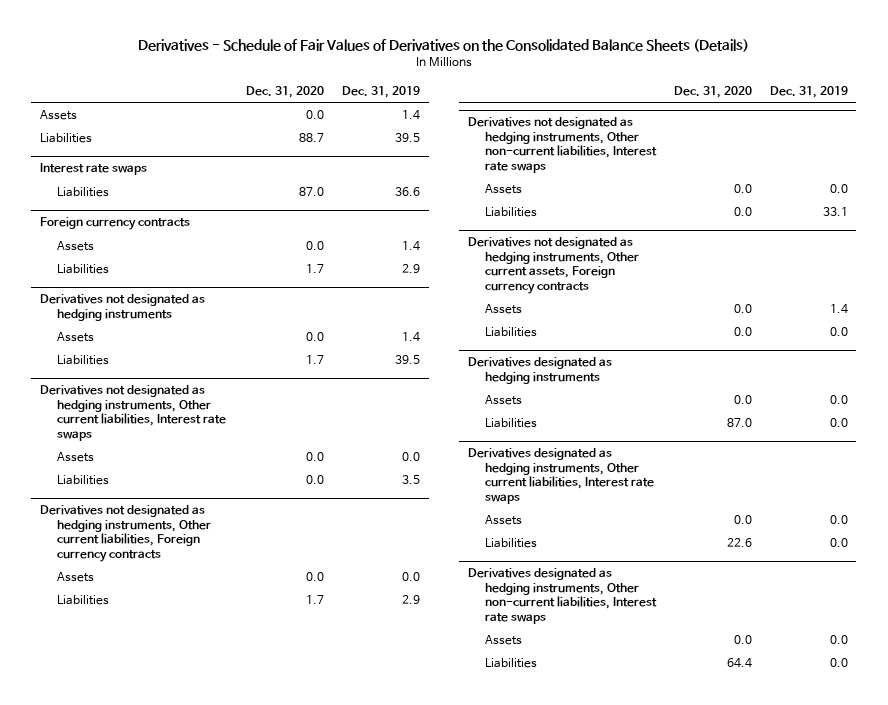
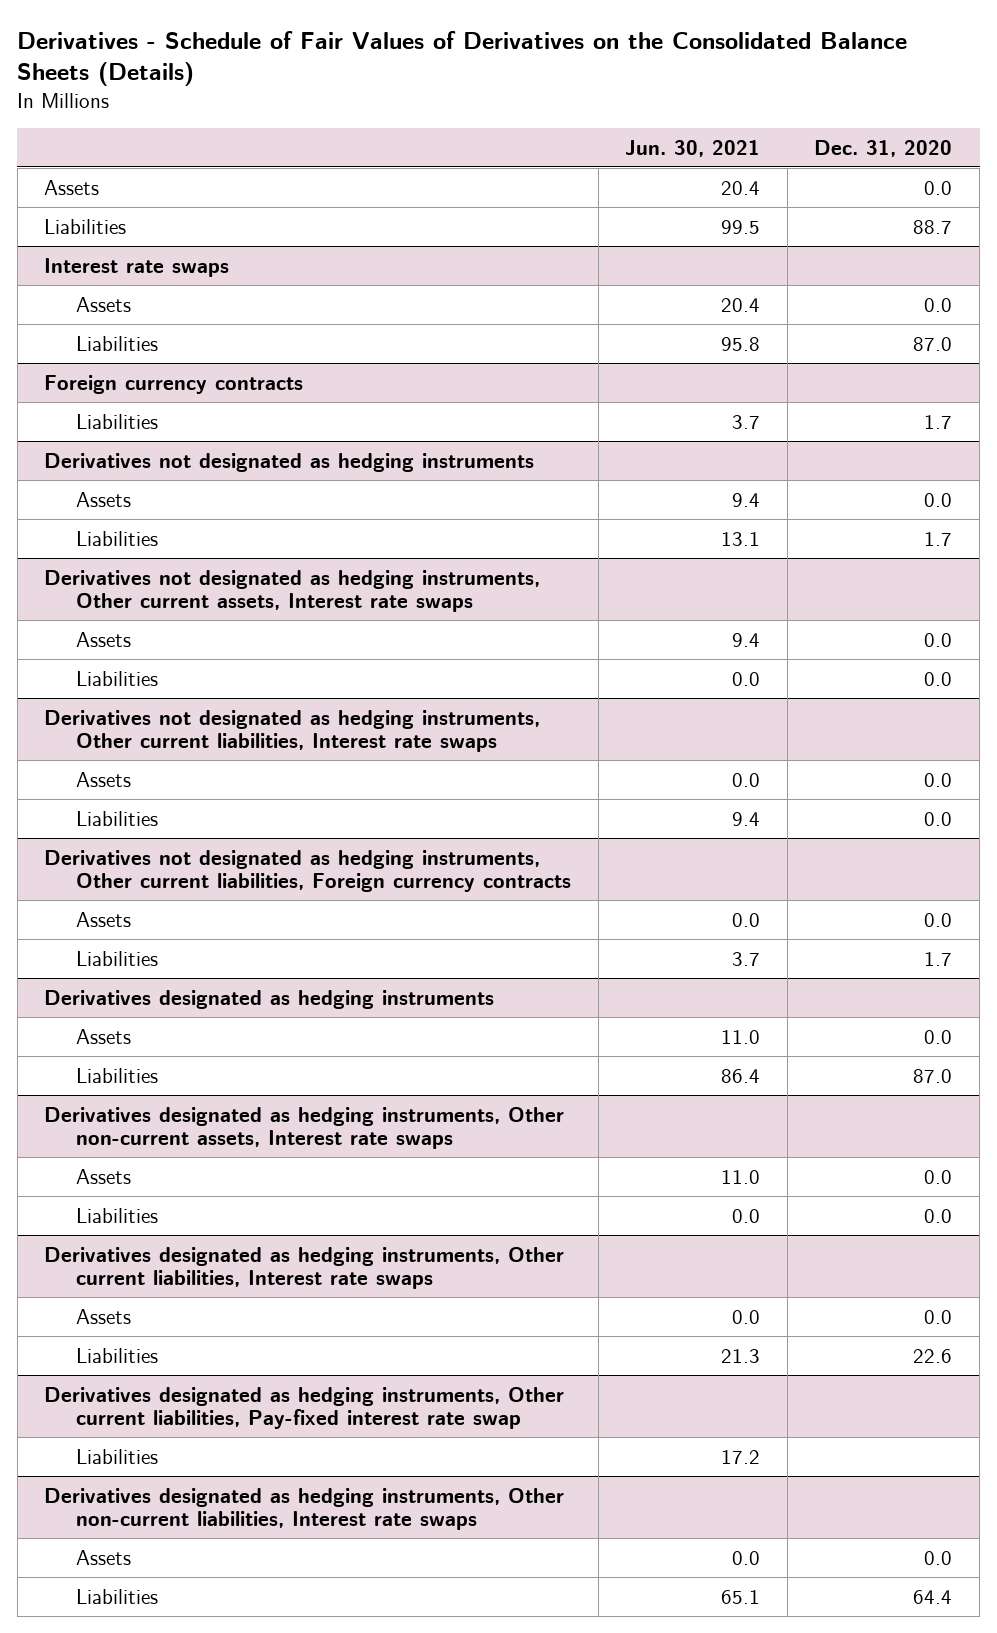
[341,85,420,98] Dec. 31, 2019 -> none
none -> [625,139,761,157] Jun. 30, 2021
none -> [75,296,131,312] Assets
[57,241,95,252] Assets -> none
none -> [44,569,541,612] Derivatives not designated as hedging instruments, Other current assets, Interest rate swaps
none -> [75,631,131,647] Assets
none -> [75,670,158,686] Liabilities
[467,117,658,174] Derivatives not designated as hedging instruments, Other non-current liabilities, Interest rate swaps -> none
[485,184,523,195] Assets -> none
[485,207,538,218] Liabilities -> none
[467,237,640,295] Derivatives not designated as hedging instruments, Other current assets, Foreign currency contracts -> none
[485,304,523,315] Assets -> none
[485,327,538,338] Liabilities -> none
none -> [44,1106,565,1149] Derivatives designated as hedging instruments, Other non-current assets, Interest rate swaps
none -> [75,1168,131,1184] Assets
none -> [75,1207,158,1223] Liabilities
none -> [44,1386,565,1429] Derivatives designated as hedging instruments, Other current liabilities, Pay-fixed interest rate swap
none -> [75,1448,158,1464] Liabilities

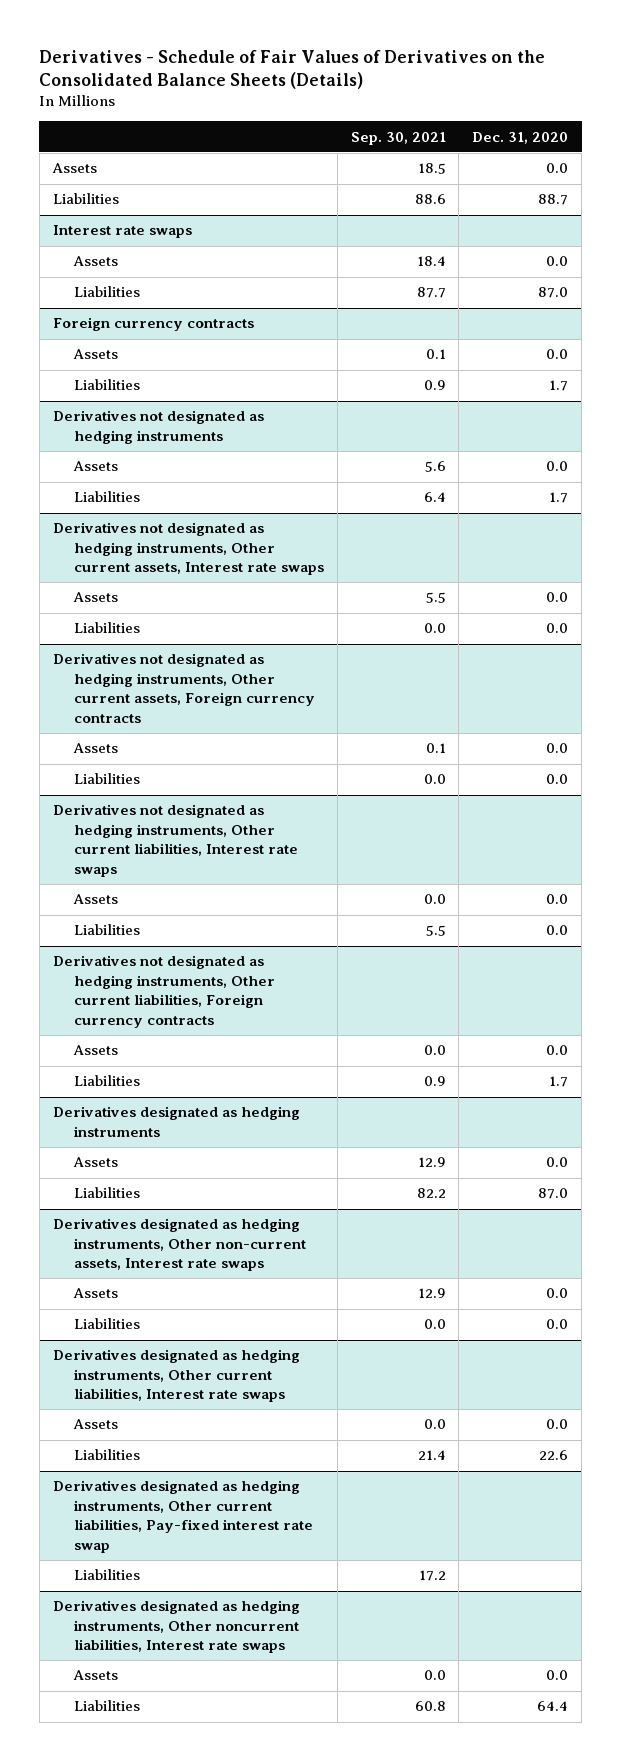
[625,139,761,157] Jun. 30, 2021 -> none
none -> [350,131,446,145] Sep. 30, 2021
none -> [72,349,118,360] Assets
none -> [52,653,315,723] Derivatives not designated as hedging instruments, Other current assets, Foreign currency contracts
none -> [72,743,118,754] Assets
none -> [73,773,140,785] Liabilities
[44,1487,565,1530] Derivatives designated as hedging instruments, Other non-current liabilities, Interest rate swaps -> [52,1600,300,1654] Derivatives designated as hedging instruments, Other noncurrent liabilities, Interest rate swaps

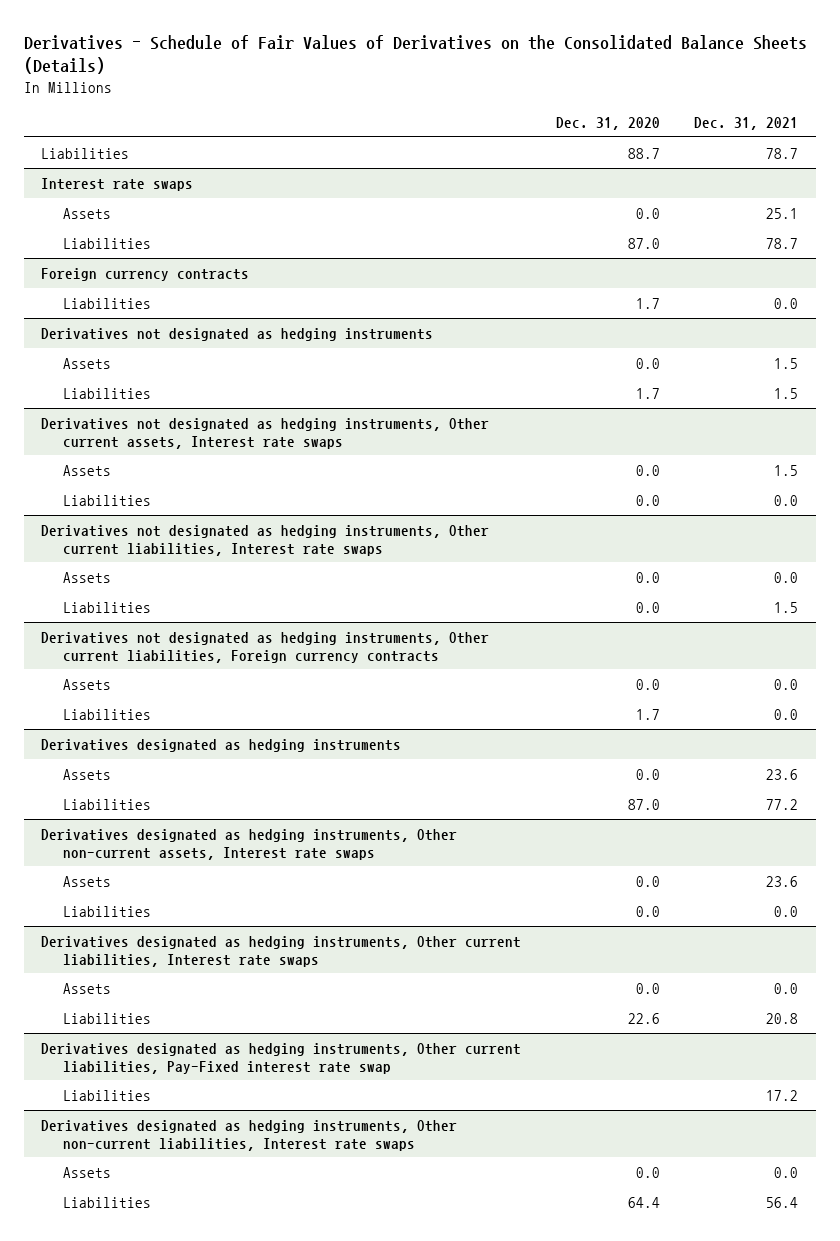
[350,131,446,145] Sep. 30, 2021 -> none
none -> [694,116,799,130] Dec. 31, 2021
[51,163,97,174] Assets -> none
[72,349,118,360] Assets -> none
[52,653,315,723] Derivatives not designated as hedging instruments, Other current assets, Foreign currency contracts -> none
[72,743,118,754] Assets -> none
[73,773,140,785] Liabilities -> none
[52,1480,313,1553] Derivatives designated as hedging instruments, Other current liabilities, Pay-fixed interest rate swap -> [41,1042,522,1074] Derivatives designated as hedging instruments, Other current liabilities, Pay-Fixed interest rate swap
[52,1600,300,1654] Derivatives designated as hedging instruments, Other noncurrent liabilities, Interest rate swaps -> [41,1119,458,1151] Derivatives designated as hedging instruments, Other non-current liabilities, Interest rate swaps

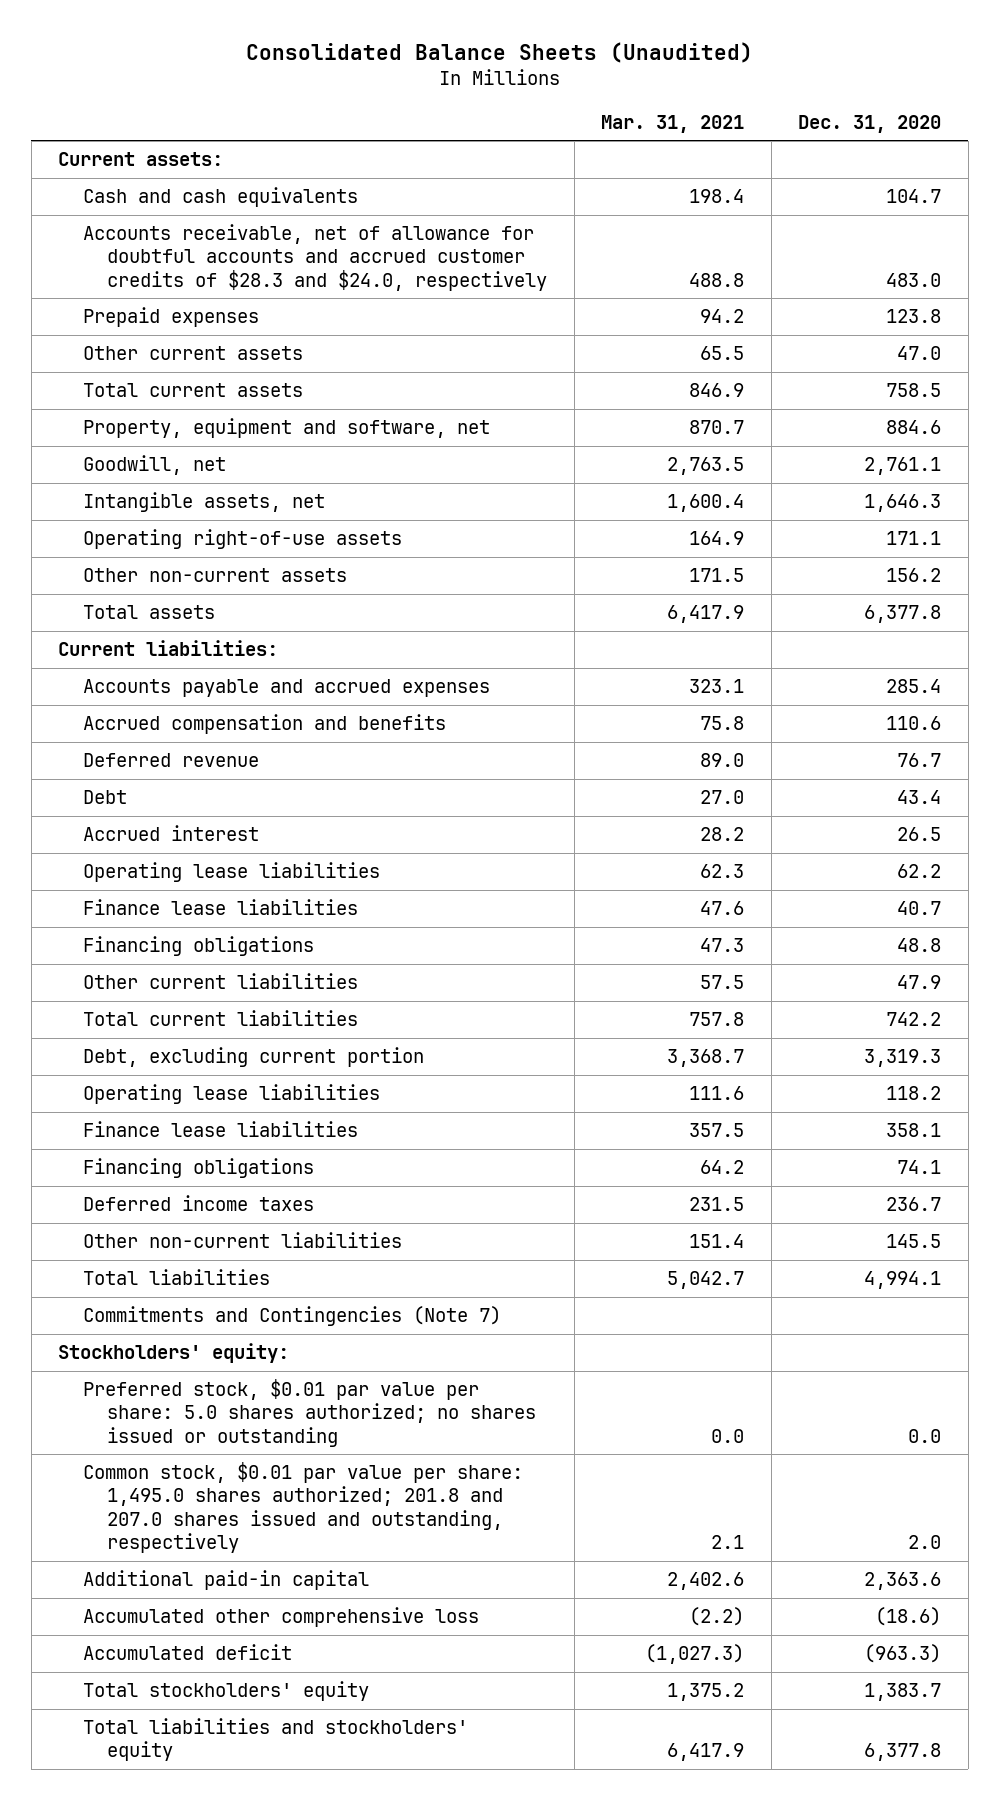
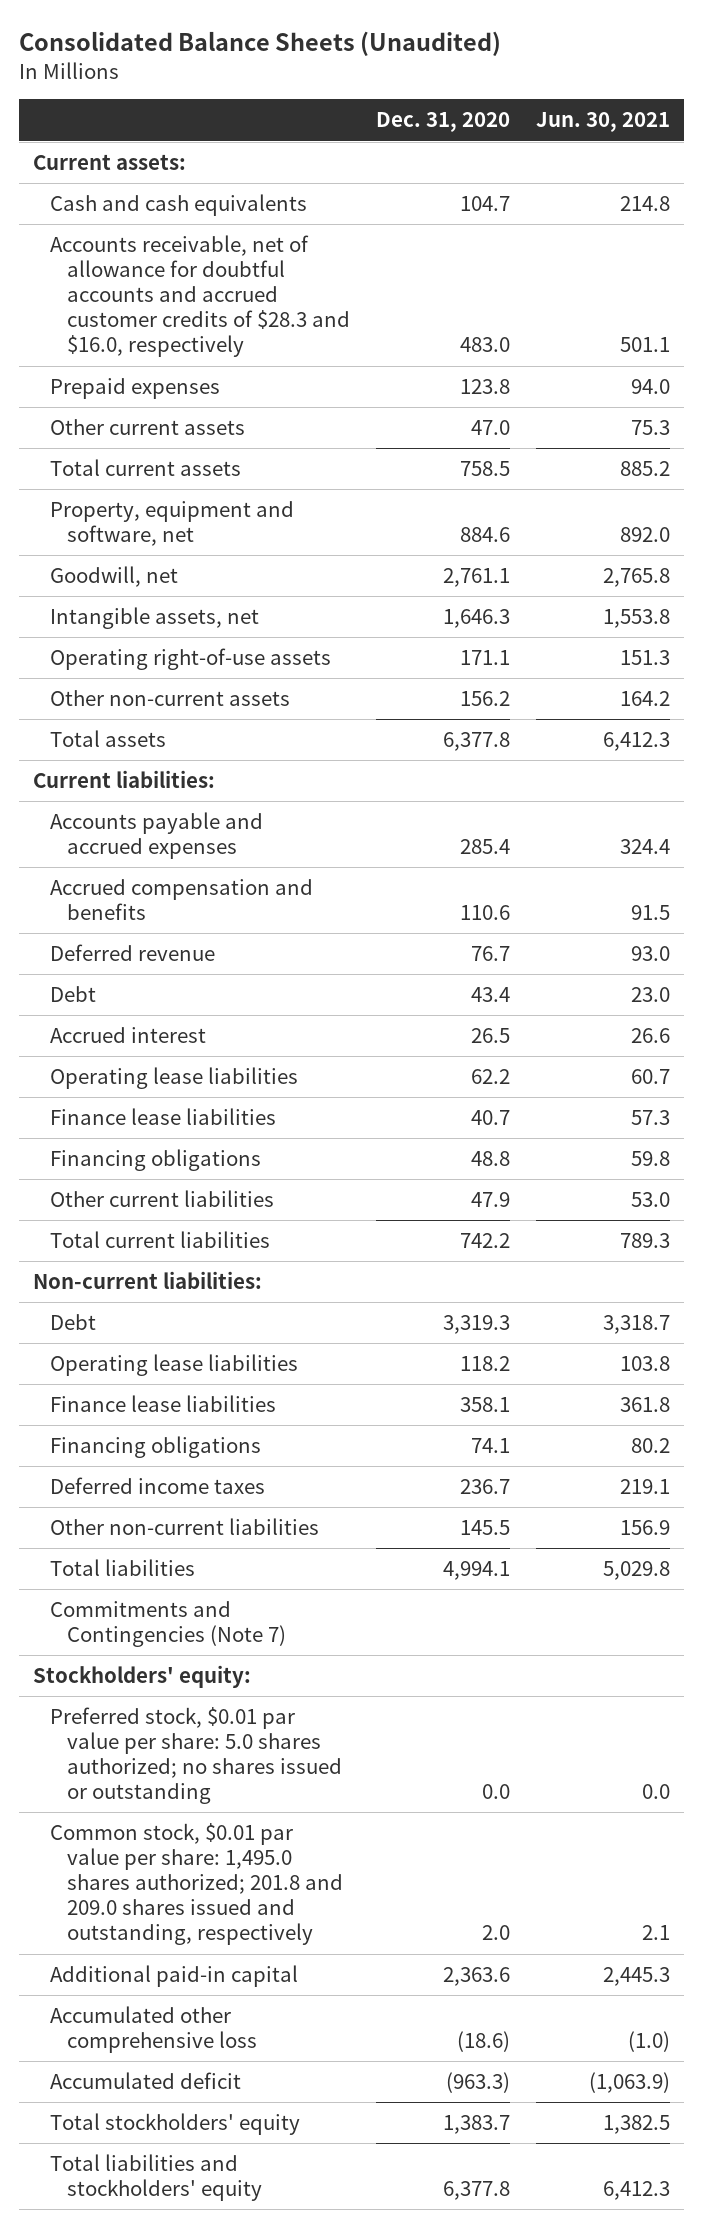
[601,114,745,133] Mar. 31, 2021 -> none
none -> [536,112,671,133] Jun. 30, 2021
[82,224,548,291] Accounts receivable, net of allowance for doubtful accounts and accrued customer credits of $28.3 and $24.0, respectively -> [49,235,350,358] Accounts receivable, net of allowance for doubtful accounts and accrued customer credits of $28.3 and $16.0, respectively
none -> [32,1271,262,1290] Non-current liabilities:
[82,1047,424,1068] Debt, excluding current portion -> [49,1314,96,1331] Debt
[82,1462,523,1553] Common stock, $0.01 par value per share: 1,495.0 shares authorized; 201.8 and 207.0 shares issued and outstanding, respectively -> [49,1823,343,1946] Common stock, $0.01 par value per share: 1,495.0 shares authorized; 201.8 and 209.0 shares issued and outstanding, respectively

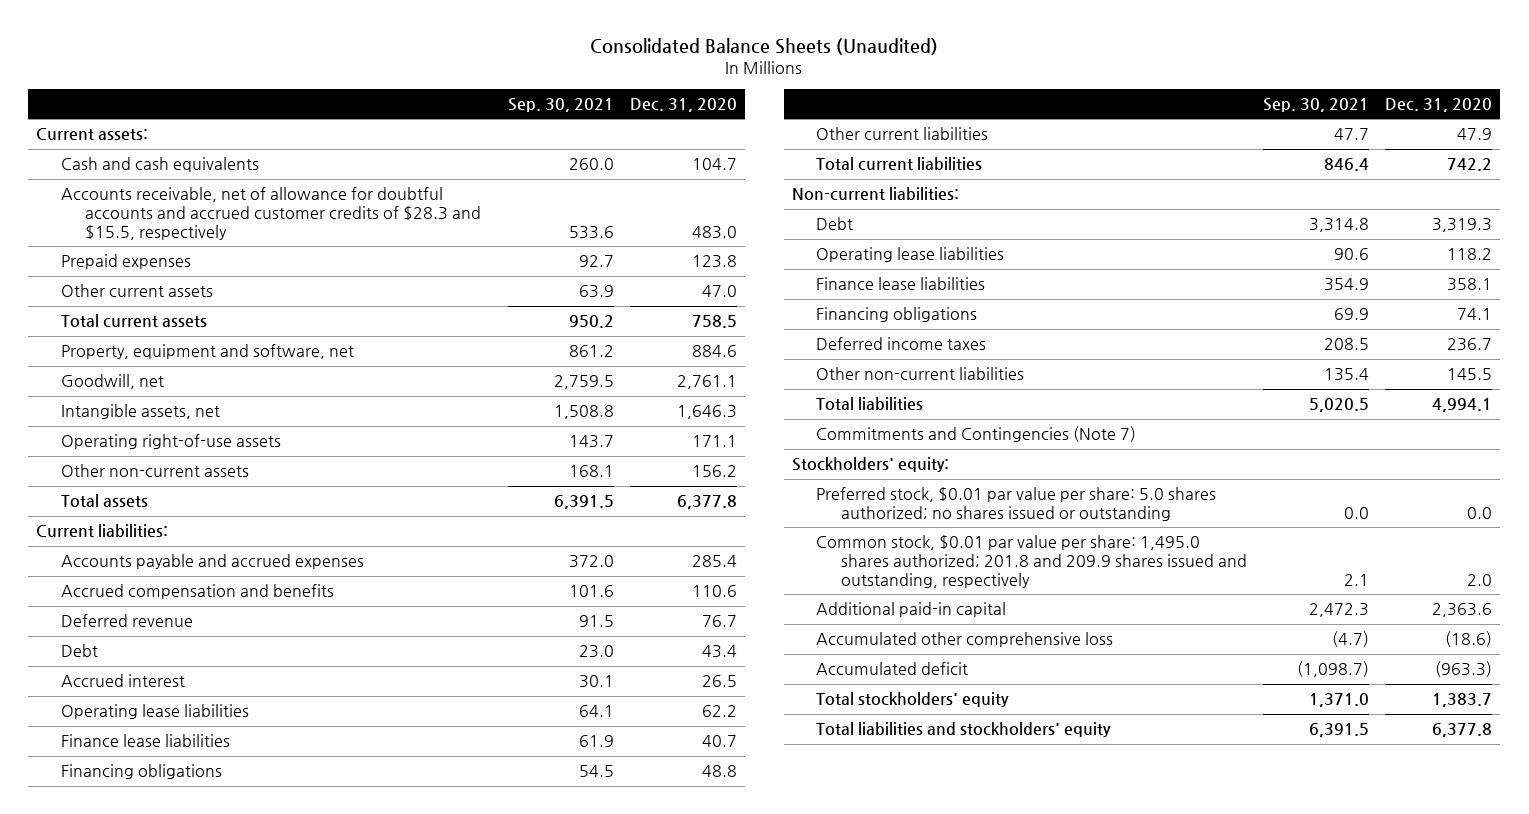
[536,112,671,133] Jun. 30, 2021 -> none
none -> [507,97,614,112] Sep. 30, 2021
[49,235,350,358] Accounts receivable, net of allowance for doubtful accounts and accrued customer credits of $28.3 and $16.0, respectively -> [60,187,482,240] Accounts receivable, net of allowance for doubtful accounts and accrued customer credits of $28.3 and $15.5, respectively
[49,1823,343,1946] Common stock, $0.01 par value per share: 1,495.0 shares authorized; 201.8 and 209.0 shares issued and outstanding, respectively -> [816,535,1247,588] Common stock, $0.01 par value per share: 1,495.0 shares authorized; 201.8 and 209.9 shares issued and outstanding, respectively

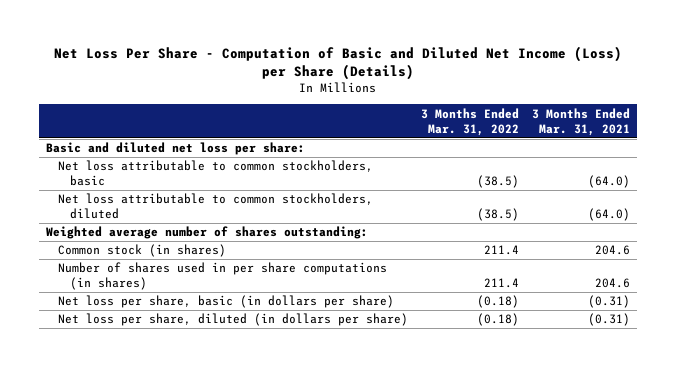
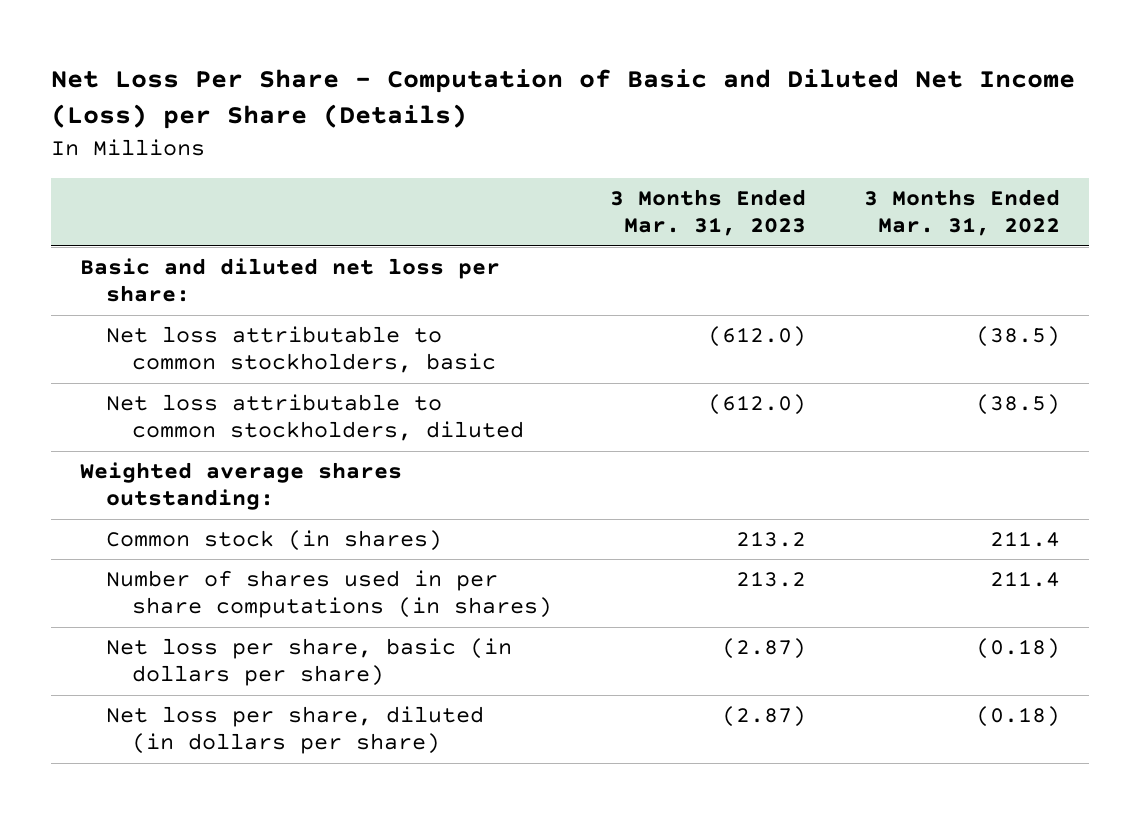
[532,107,631,136] 3 Months Ended Mar. 31, 2021 -> none
none -> [609,189,806,237] 3 Months Ended Mar. 31, 2023
[45,226,368,240] Weighted average number of shares outstanding: -> [79,461,402,511] Weighted average shares outstanding:

